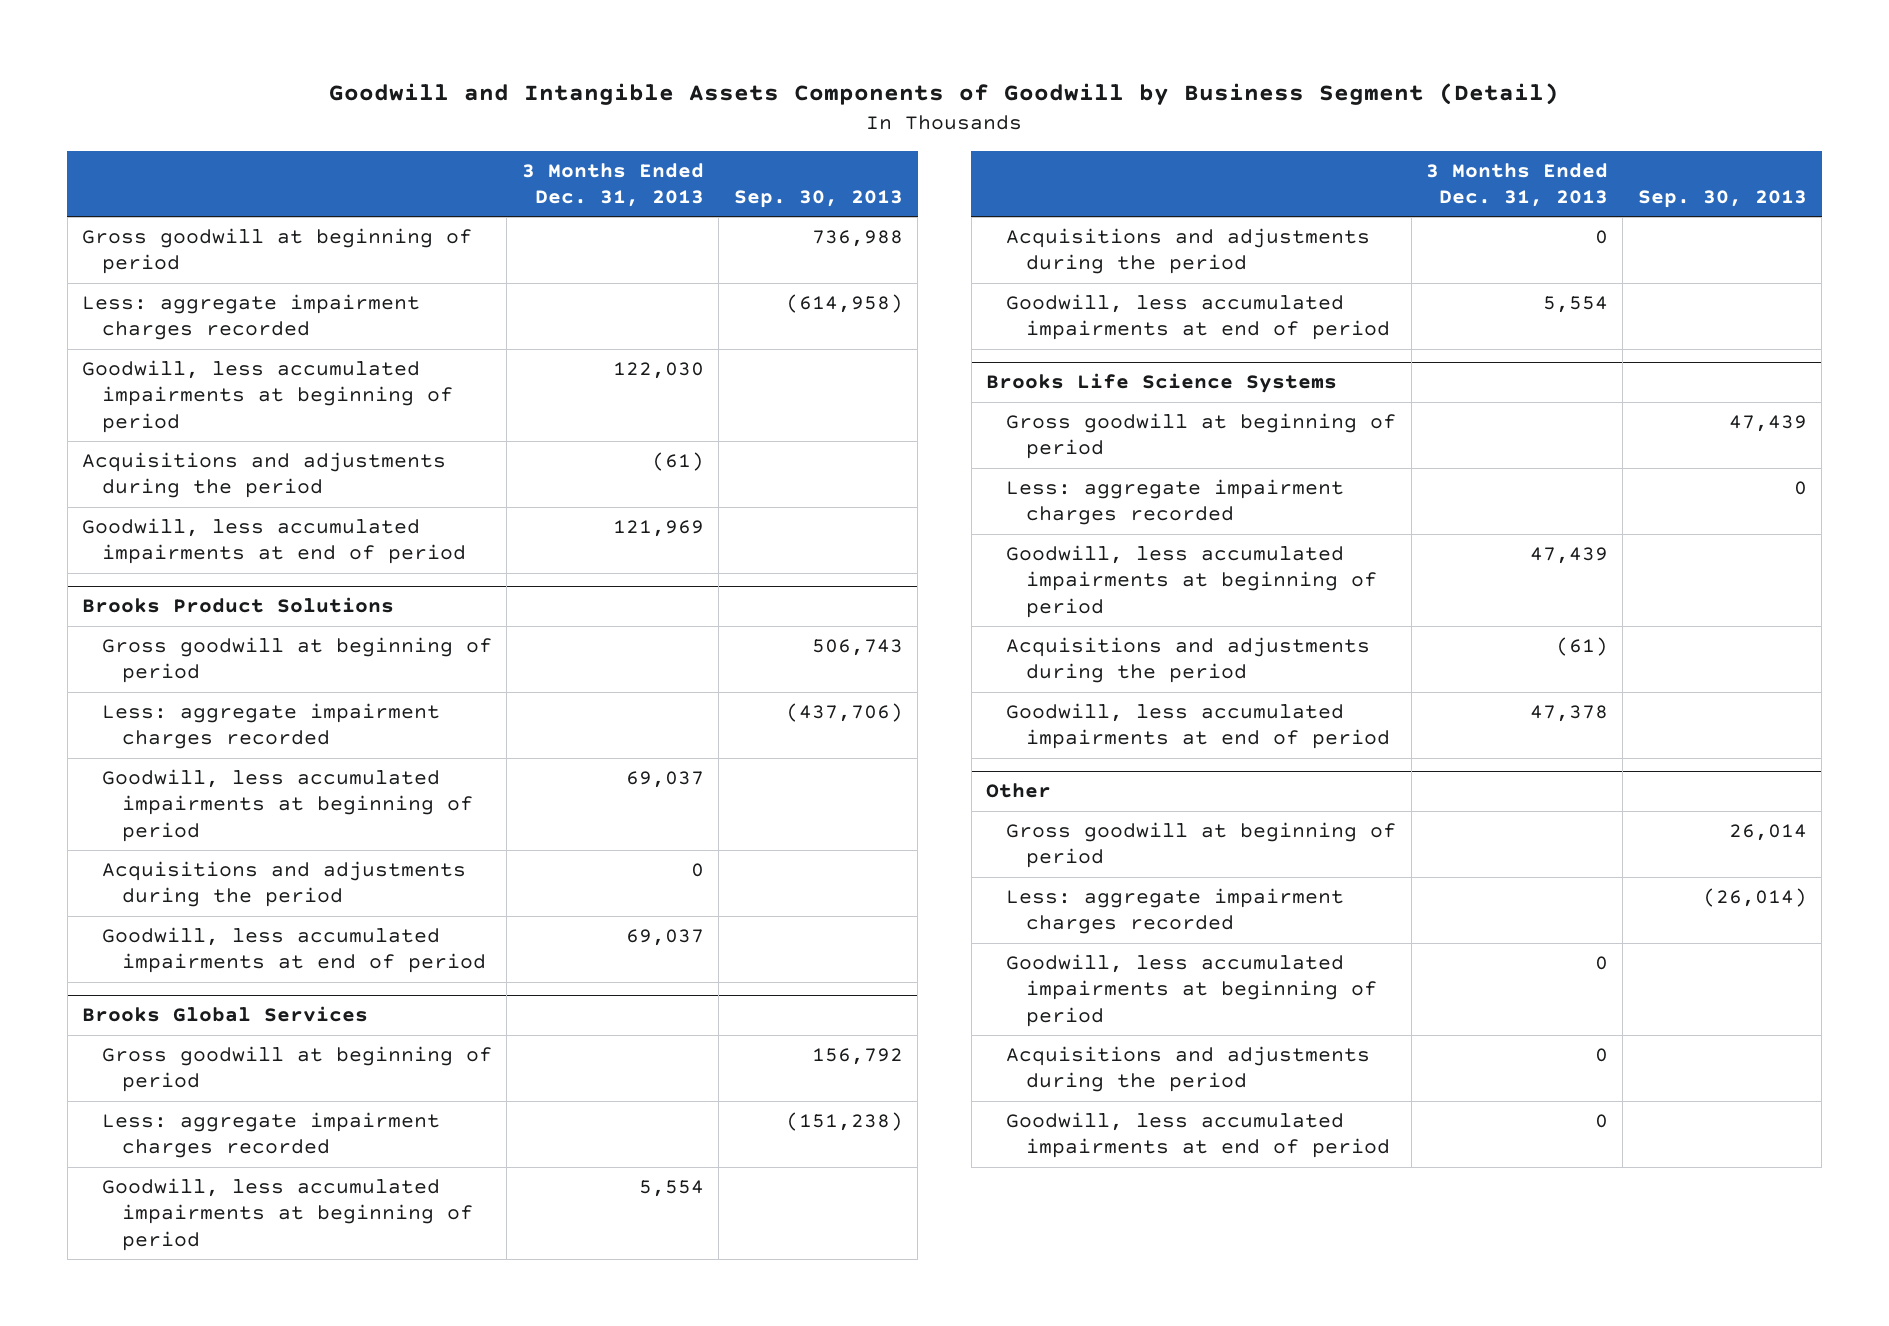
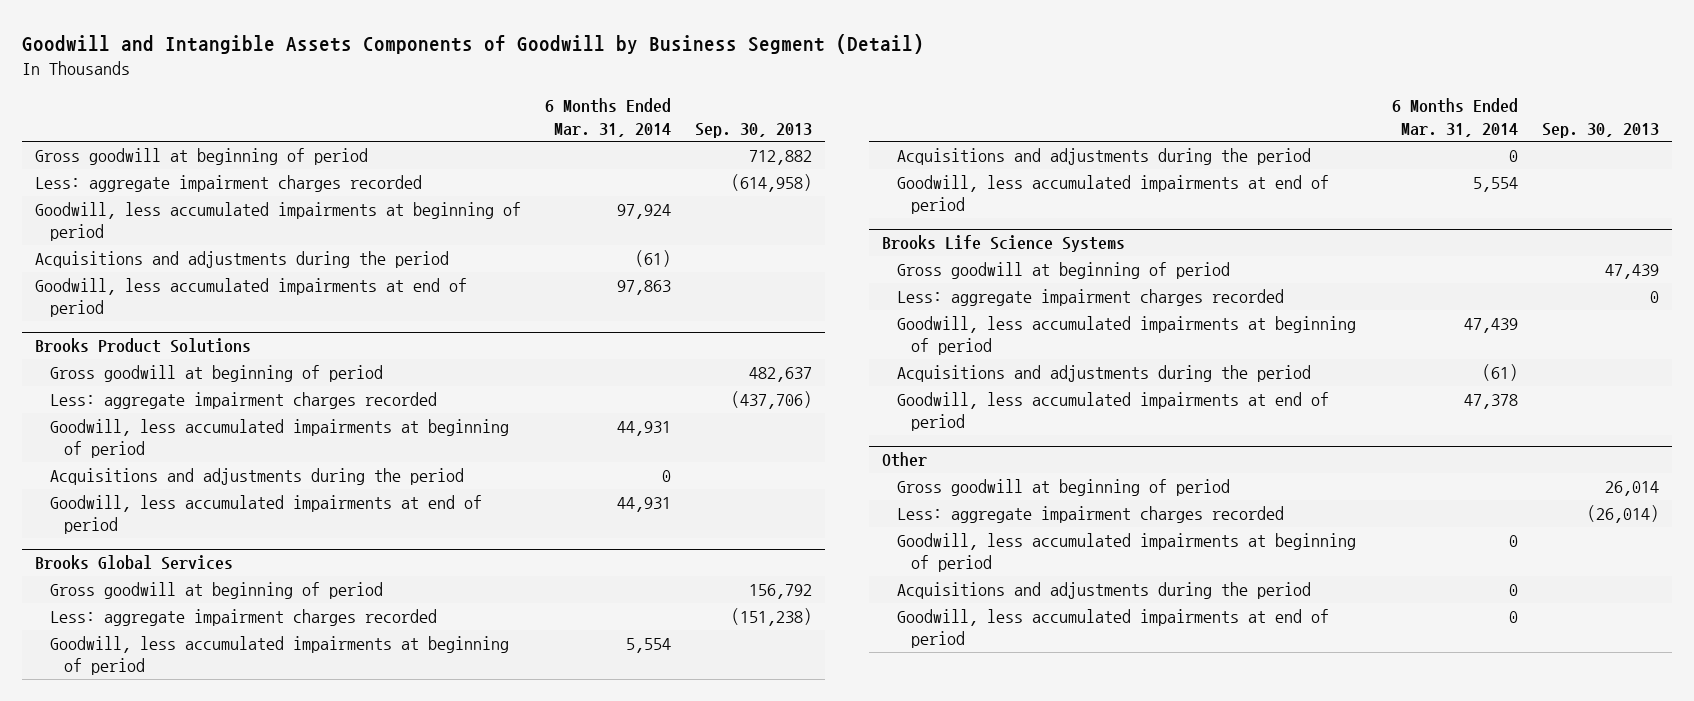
[521,162,704,207] 3 Months Ended Dec. 31, 2013 -> none
none -> [545,98,672,137] 6 Months Ended Mar. 31, 2014
[811,230,903,248] 736,988 -> [749,150,813,166] 712,882
[811,639,903,657] 506,743 -> [749,367,813,383] 482,637

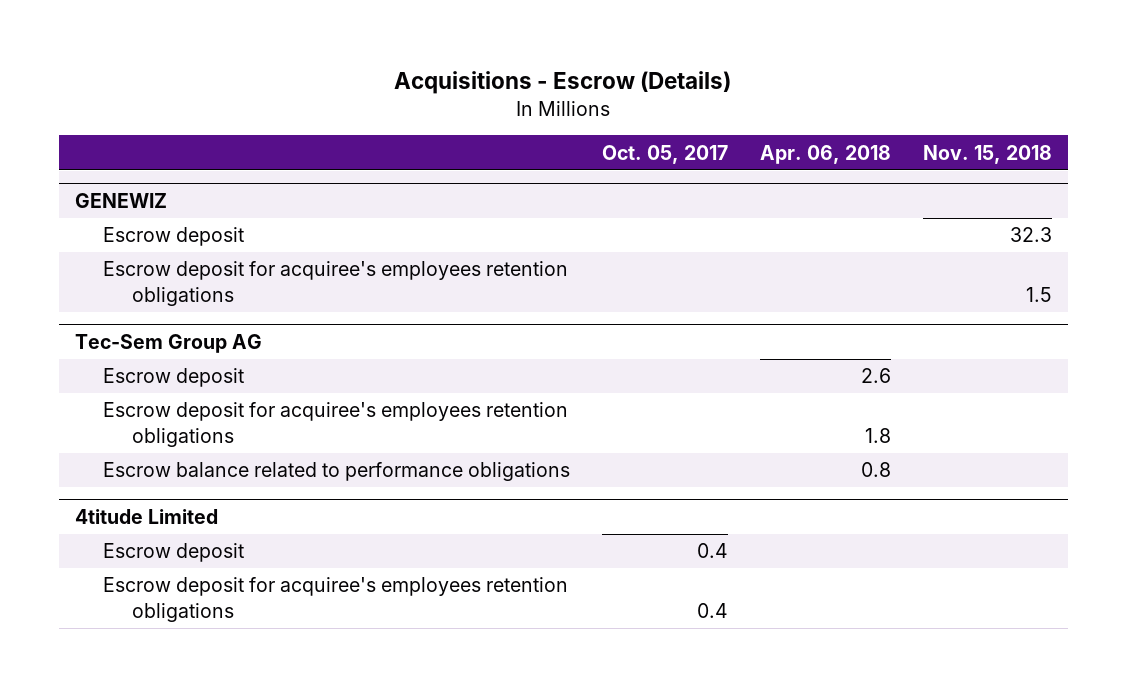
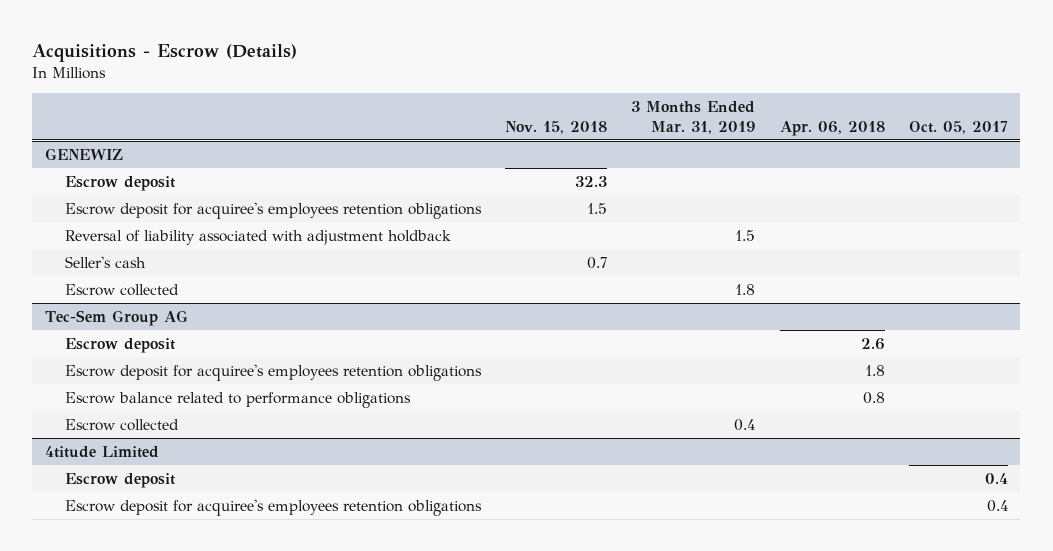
none -> [631,101,756,134] 3 Months Ended Mar. 31, 2019
none -> [64,230,451,246] Reversal of liability associated with adjustment holdback
none -> [64,256,146,269] Seller's cash
none -> [64,284,179,297] Escrow collected
none -> [64,419,179,432] Escrow collected

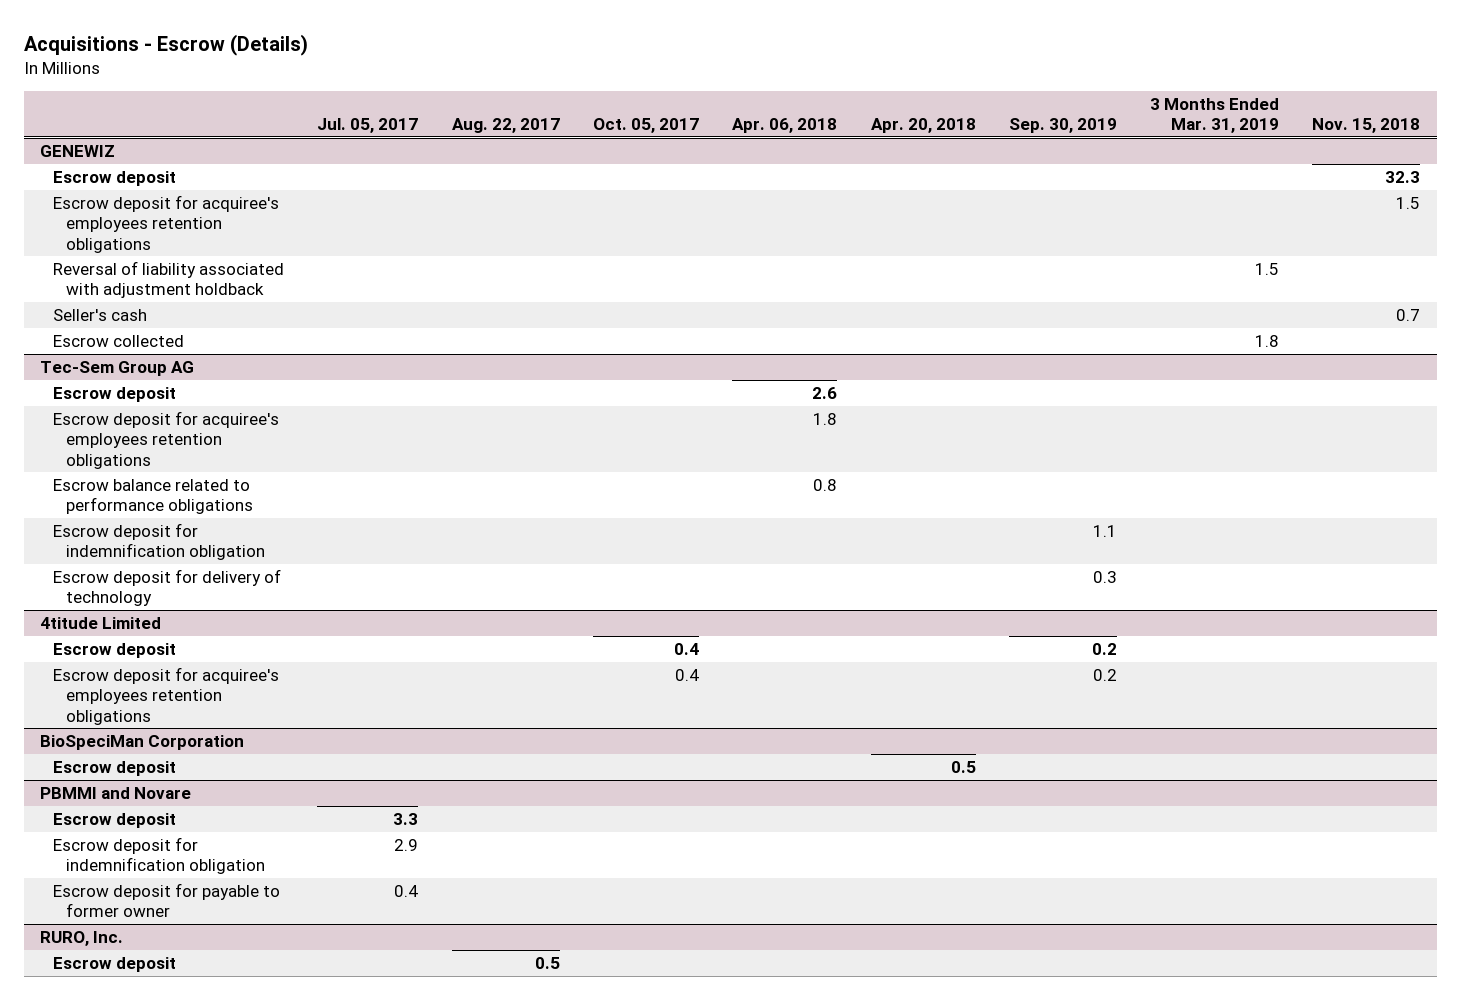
none -> [317,118,419,134] Jul. 05, 2017
none -> [451,118,560,134] Aug. 22, 2017
none -> [870,118,976,134] Apr. 20, 2018
none -> [1008,118,1117,134] Sep. 30, 2019
[64,419,179,432] Escrow collected -> none
none -> [53,522,265,561] Escrow deposit for indemnification obligation
none -> [53,568,282,607] Escrow deposit for delivery of technology
none -> [40,734,245,750] BioSpeciMan Corporation
none -> [53,760,177,776] Escrow deposit
none -> [40,786,192,799] PBMMI and Novare
none -> [53,812,177,828] Escrow deposit
none -> [53,836,265,875] Escrow deposit for indemnification obligation
none -> [53,882,281,918] Escrow deposit for payable to former owner
none -> [40,930,124,946] RURO, Inc.
none -> [53,956,177,972] Escrow deposit

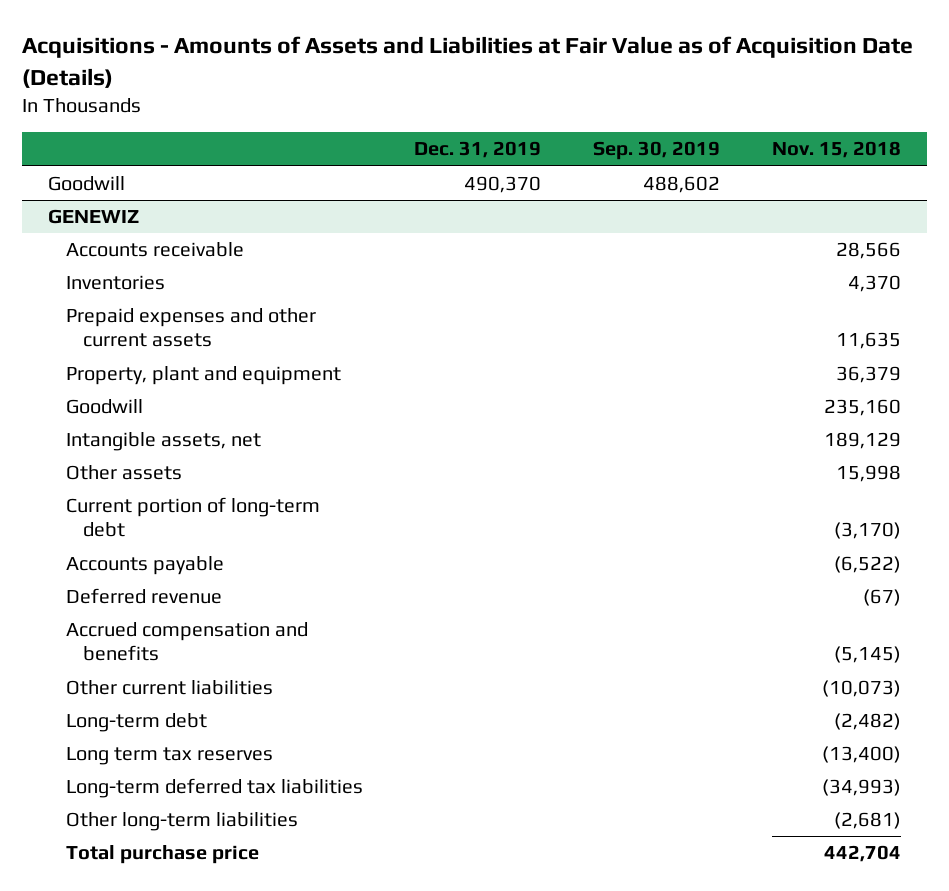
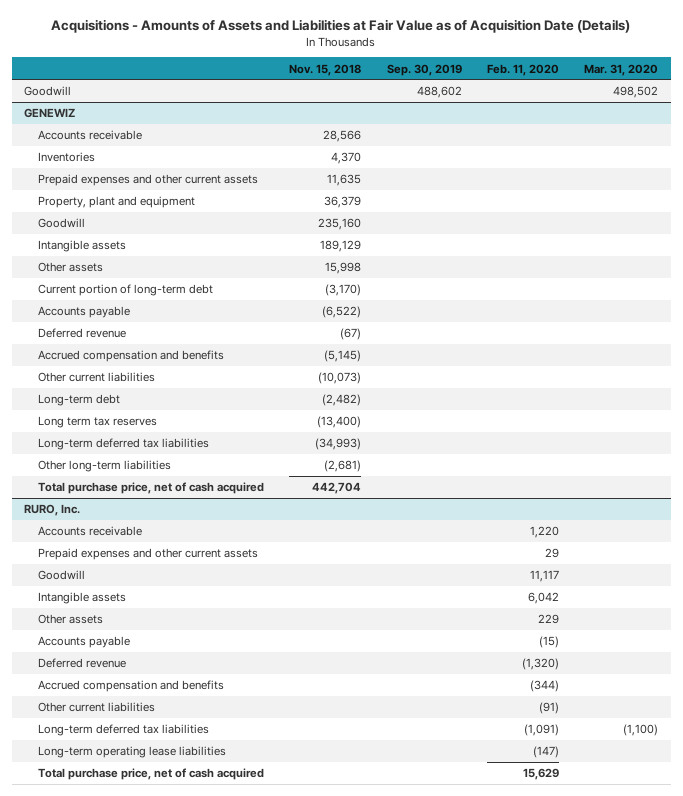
[414,141,542,159] Dec. 31, 2019 -> none
none -> [486,63,559,76] Feb. 11, 2020
none -> [584,63,659,76] Mar. 31, 2020
[65,432,261,452] Intangible assets, net -> [37,240,126,253] Intangible assets
[65,845,259,865] Total purchase price -> [37,482,264,495] Total purchase price, net of cash acquired
none -> [24,504,81,517] RURO, Inc.
none -> [37,526,142,537] Accounts receivable
none -> [37,548,258,561] Prepaid expenses and other current assets
none -> [37,570,85,581] Goodwill
none -> [37,592,126,605] Intangible assets
none -> [37,614,103,625] Other assets
none -> [37,636,130,649] Accounts payable
none -> [37,658,126,669] Deferred revenue
none -> [37,680,224,693] Accrued compensation and benefits
none -> [37,702,155,713] Other current liabilities
none -> [37,724,209,737] Long-term deferred tax liabilities
none -> [37,746,226,759] Long-term operating lease liabilities
none -> [37,768,264,781] Total purchase price, net of cash acquired

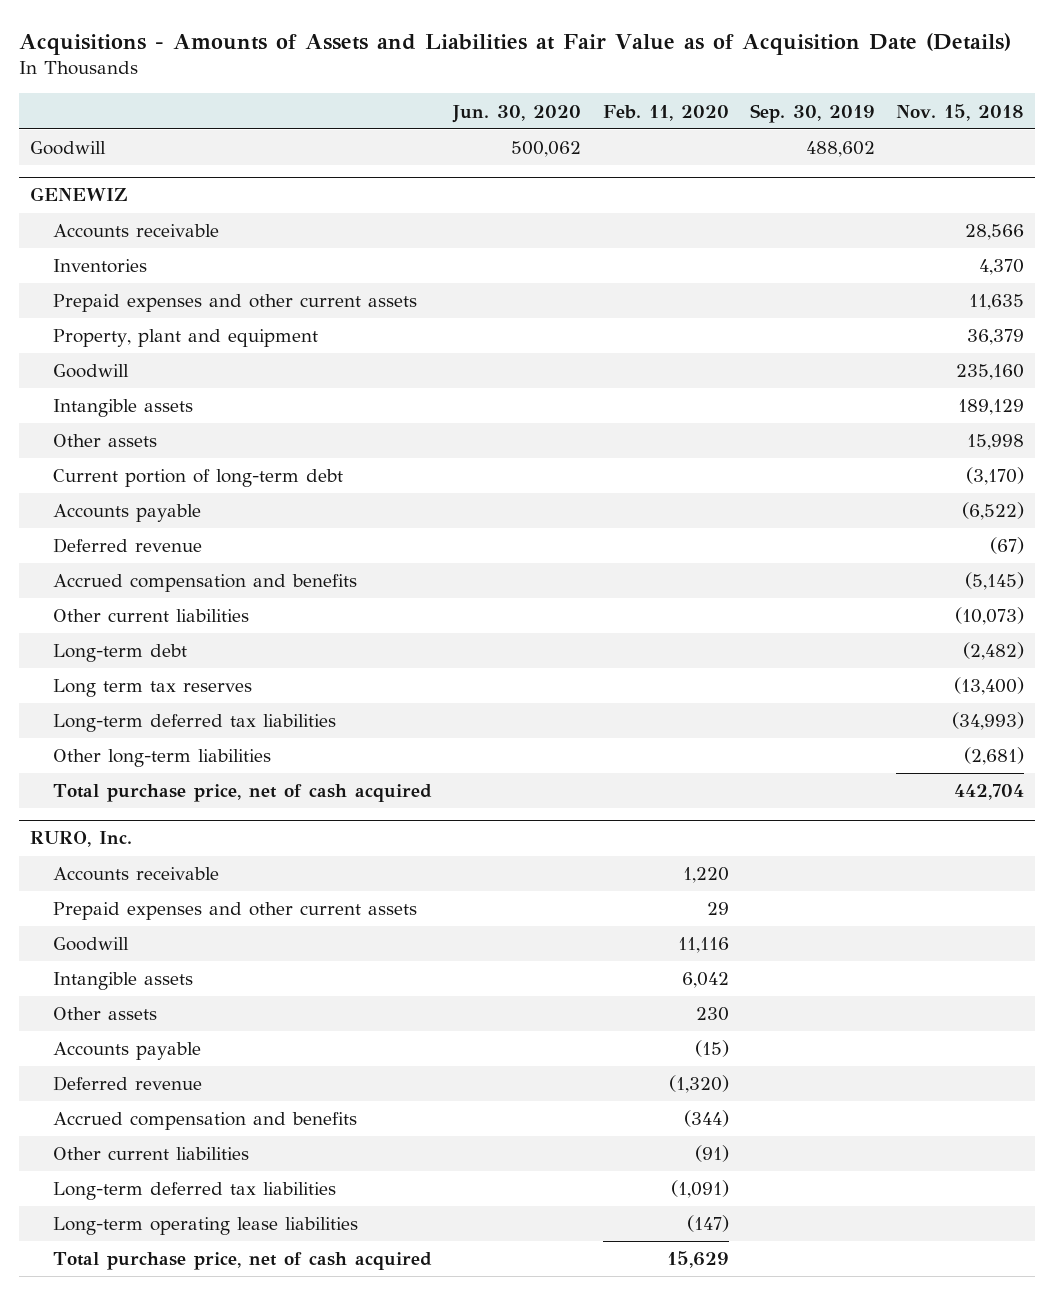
[584,63,659,76] Mar. 31, 2020 -> none
none -> [452,104,582,123] Jun. 30, 2020
[529,570,559,583] 11,117 -> [677,937,729,954] 11,116
[537,614,559,625] 229 -> [695,1007,729,1022] 230

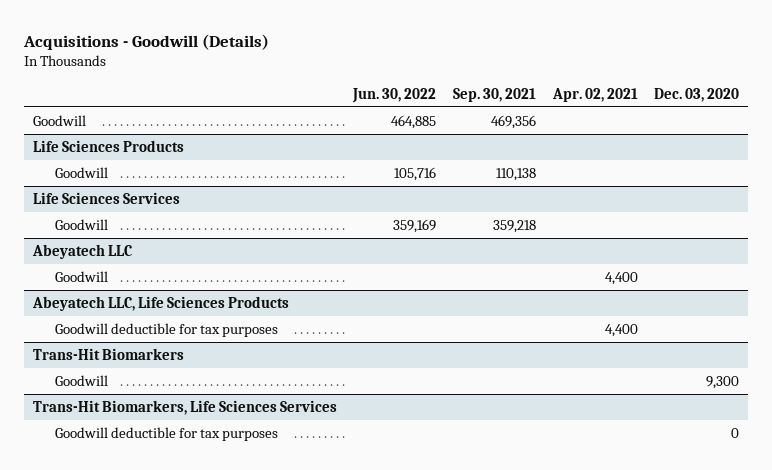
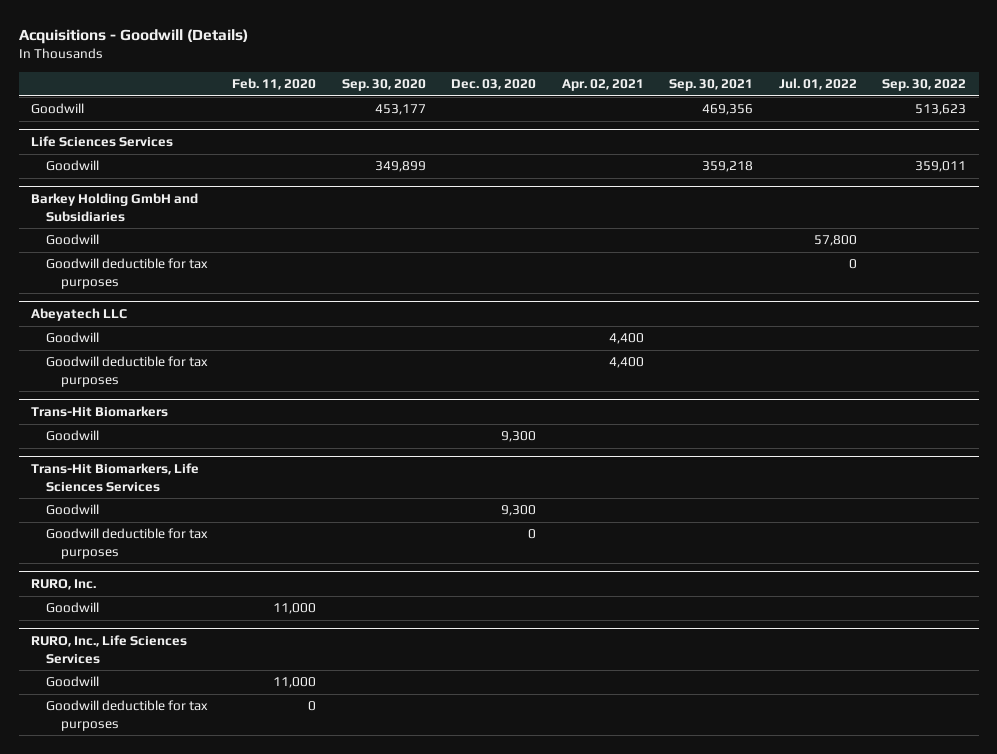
[352,87,437,103] Jun. 30, 2022 -> none
none -> [232,78,317,91] Feb. 11, 2020
none -> [341,79,426,92] Sep. 30, 2020
none -> [778,78,857,91] Jul. 01, 2022
none -> [882,79,967,92] Sep. 30, 2022
[32,139,184,152] Life Sciences Products -> none
[54,166,108,178] Goodwill -> none
none -> [31,193,199,222] Barkey Holding GmbH and Subsidiaries
none -> [45,234,99,246] Goodwill
none -> [45,258,208,289] Goodwill deductible for tax purposes
[31,295,289,311] Abeyatech LLC, Life Sciences Products -> none
[54,322,278,337] Goodwill deductible for tax purposes -> none
none -> [45,356,208,387] Goodwill deductible for tax purposes
none -> [45,504,99,516] Goodwill
none -> [31,579,97,591] RURO, Inc.
none -> [45,602,99,614] Goodwill
none -> [31,635,188,664] RURO, Inc., Life Sciences Services
none -> [45,676,99,688] Goodwill
none -> [45,700,208,731] Goodwill deductible for tax purposes

